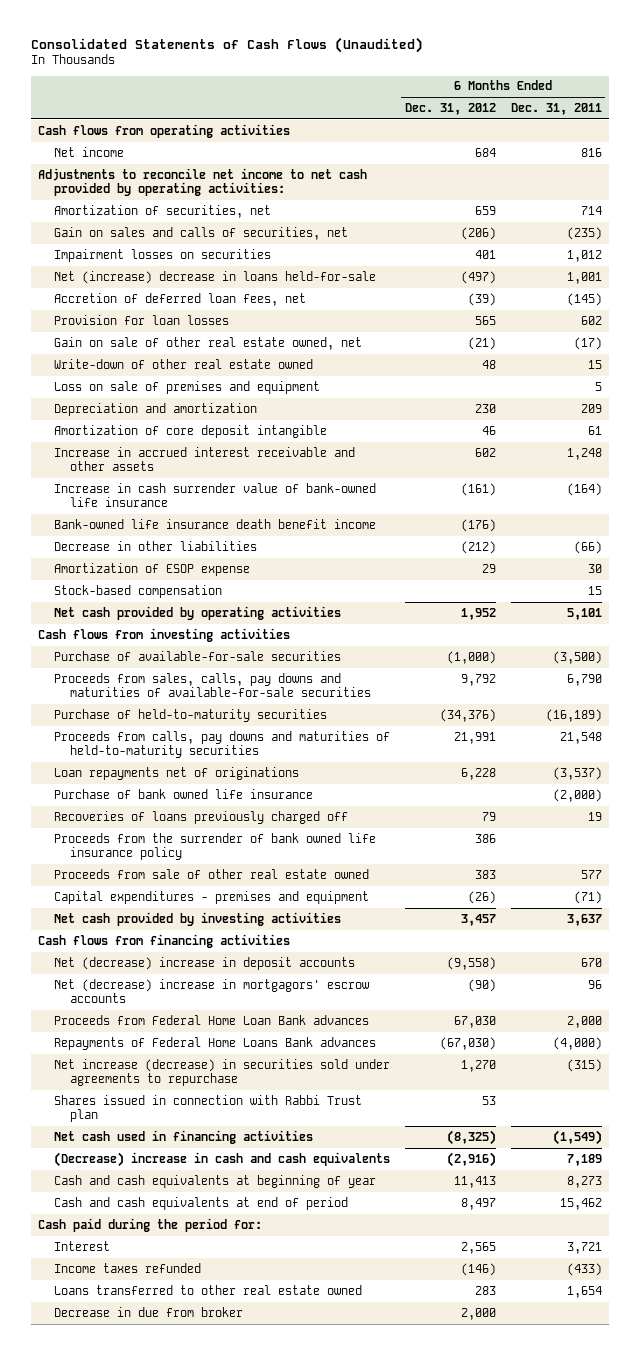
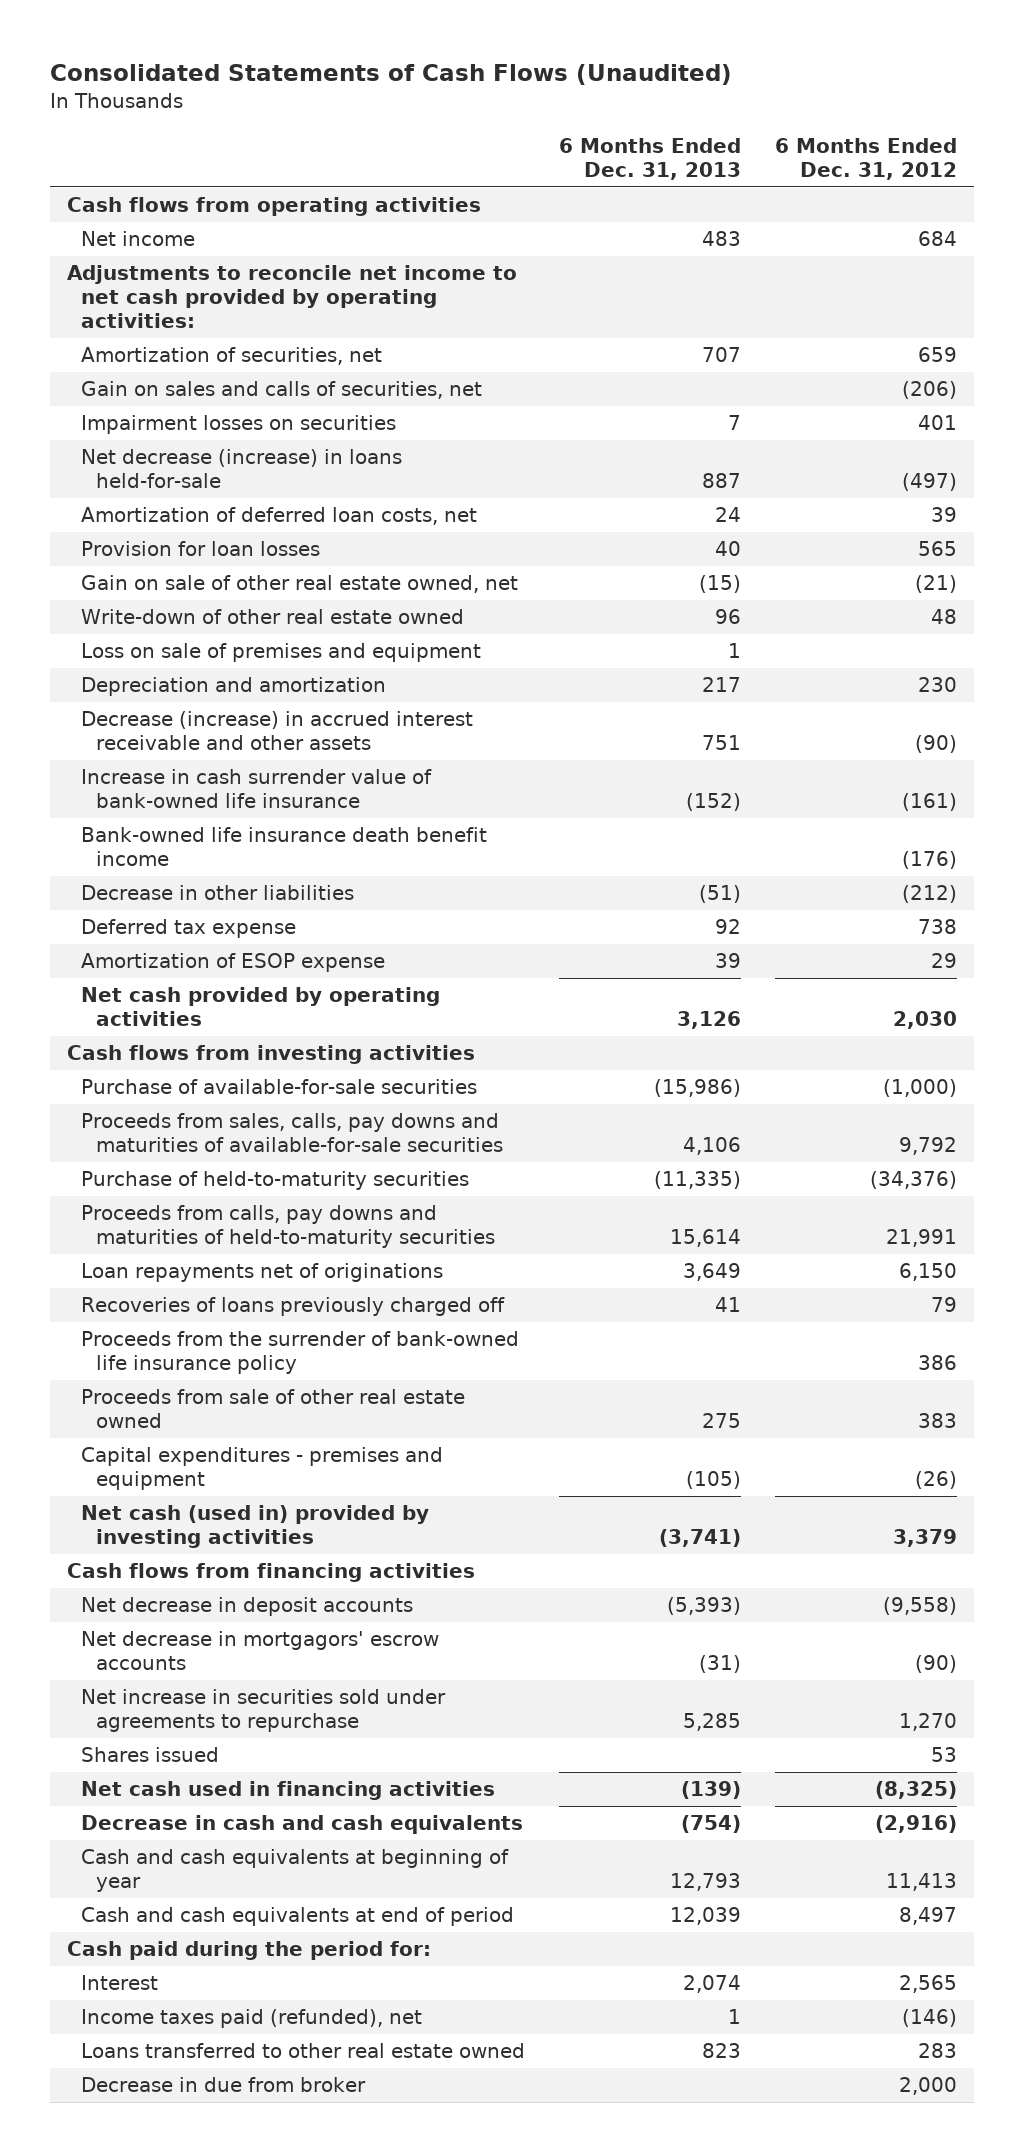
[510,103,602,116] Dec. 31, 2011 -> none
none -> [559,137,742,180] 6 Months Ended Dec. 31, 2013
[54,270,377,284] Net (increase) decrease in loans held-for-sale -> [81,449,403,489] Net decrease (increase) in loans held-for-sale
[54,292,307,306] Accretion of deferred loan fees, net -> [81,507,478,526] Amortization of deferred loan costs, net
[467,292,496,306] (39) -> [931,507,958,523] 39
[54,424,328,438] Amortization of core deposit intangible -> none
[54,446,356,472] Increase in accrued interest receivable and other assets -> [81,711,474,751] Decrease (increase) in accrued interest receivable and other assets
[474,447,496,457] 602 -> [915,735,958,754] (90)
none -> [81,919,297,939] Deferred tax expense
[54,584,223,598] Stock-based compensation -> none
[460,607,496,620] 1,952 -> [893,1011,958,1030] 2,030
[54,788,314,799] Purchase of bank owned life insurance -> none
[460,767,496,780] 6,228 -> [899,1263,958,1282] 6,150
[54,832,377,861] Proceeds from the surrender of bank owned life insurance policy -> [81,1331,520,1375] Proceeds from the surrender of bank-owned life insurance policy
[54,911,342,926] Net cash provided by investing activities -> [81,1505,430,1549] Net cash (used in) provided by investing activities
[460,913,496,926] 3,457 -> [893,1529,958,1548] 3,379
[54,1014,370,1025] Proceeds from Federal Home Loan Bank advances -> none
[54,1036,377,1050] Repayments of Federal Home Loans Bank advances -> none
[54,956,356,970] Net (decrease) increase in deposit accounts -> [81,1597,414,1617] Net decrease in deposit accounts
[54,978,370,1004] Net (decrease) increase in mortgagors' escrow accounts -> [81,1631,440,1671] Net decrease in mortgagors' escrow accounts
[54,1058,391,1087] Net increase (decrease) in securities sold under agreements to repurchase -> [81,1689,447,1733] Net increase in securities sold under agreements to repurchase
[54,1094,363,1123] Shares issued in connection with Rabbi Trust plan -> [81,1747,220,1763] Shares issued
[54,1151,391,1167] (Decrease) increase in cash and cash equivalents -> [81,1815,524,1835] Decrease in cash and cash equivalents
[54,1262,202,1273] Income taxes refunded -> [81,2009,423,2029] Income taxes paid (refunded), net

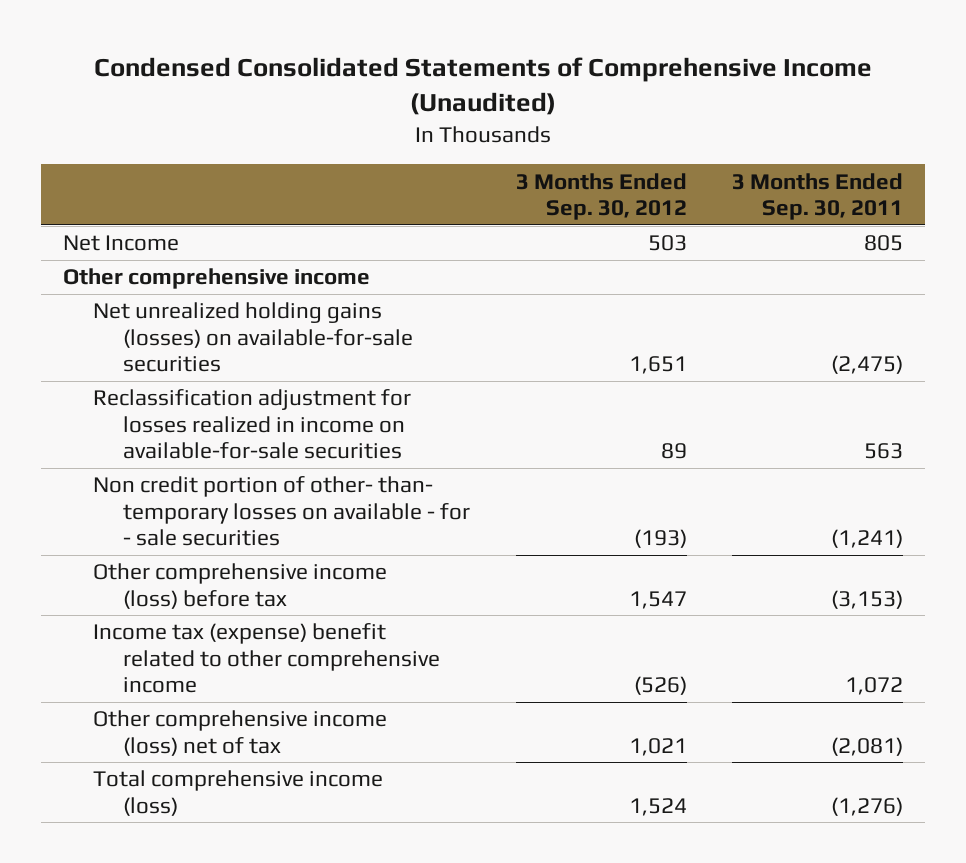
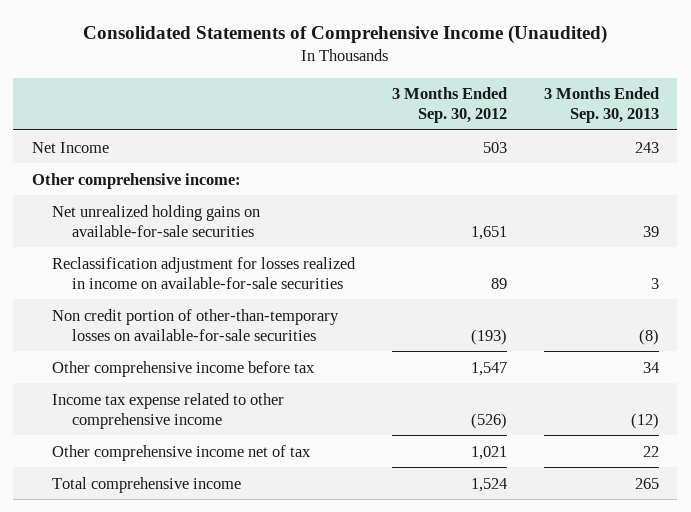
[94,56,873,115] Condensed Consolidated Statements of Comprehensive Income (Unaudited) -> [83,24,608,44] Consolidated Statements of Comprehensive Income (Unaudited)
[731,172,903,220] 3 Months Ended Sep. 30, 2011 -> none
none -> [544,87,660,124] 3 Months Ended Sep. 30, 2013
[63,268,371,290] Other comprehensive income -> [31,172,241,189] Other comprehensive income:
[93,302,414,373] Net unrealized holding gains (losses) on available-for-sale securities -> [52,204,261,237] Net unrealized holding gains on available-for-sale securities
[93,476,471,547] Non credit portion of other- than- temporary losses on available - for - sale securities -> [52,308,340,341] Non credit portion of other-than-temporary losses on available-for-sale securities
[93,563,388,609] Other comprehensive income (loss) before tax -> [52,360,316,377] Other comprehensive income before tax
[93,623,441,694] Income tax (expense) benefit related to other comprehensive income -> [52,392,285,429] Income tax expense related to other comprehensive income
[93,710,388,756] Other comprehensive income (loss) net of tax -> [52,444,312,461] Other comprehensive income net of tax
[93,770,384,816] Total comprehensive income (loss) -> [52,476,242,493] Total comprehensive income

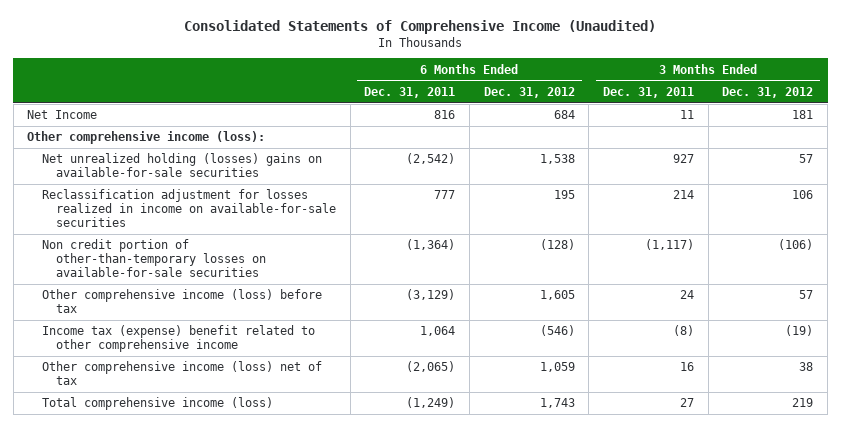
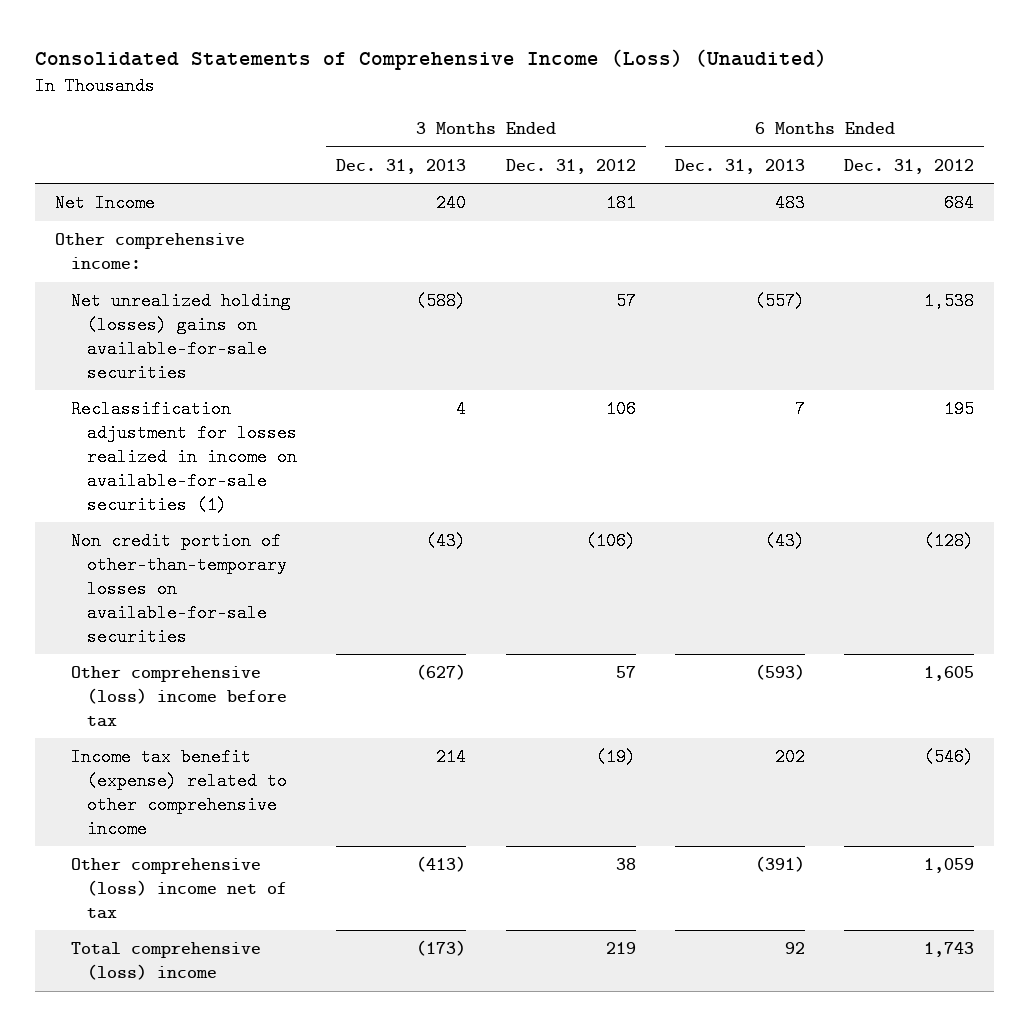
[184,19,657,34] Consolidated Statements of Comprehensive Income (Unaudited) -> [35,48,828,70] Consolidated Statements of Comprehensive Income (Loss) (Unaudited)
[364,86,456,98] Dec. 31, 2011 -> none
[602,86,694,98] Dec. 31, 2011 -> none
none -> [336,158,467,174] Dec. 31, 2013
none -> [675,158,806,174] Dec. 31, 2013
[27,131,266,145] Other comprehensive income (loss): -> [55,233,246,270] Other comprehensive income:
[41,189,336,228] Reclassification adjustment for losses realized in income on available-for-sale securities -> [70,400,297,514] Reclassification adjustment for losses realized in income on available-for-sale securities (1)
[41,289,322,314] Other comprehensive income (loss) before tax -> [70,666,287,727] Other comprehensive (loss) income before tax
[41,325,315,353] Income tax (expense) benefit related to other comprehensive income -> [70,748,287,838] Income tax benefit (expense) related to other comprehensive income
[41,361,322,386] Other comprehensive income (loss) net of tax -> [70,858,287,919] Other comprehensive (loss) income net of tax
[41,397,273,411] Total comprehensive income (loss) -> [70,942,261,981] Total comprehensive (loss) income

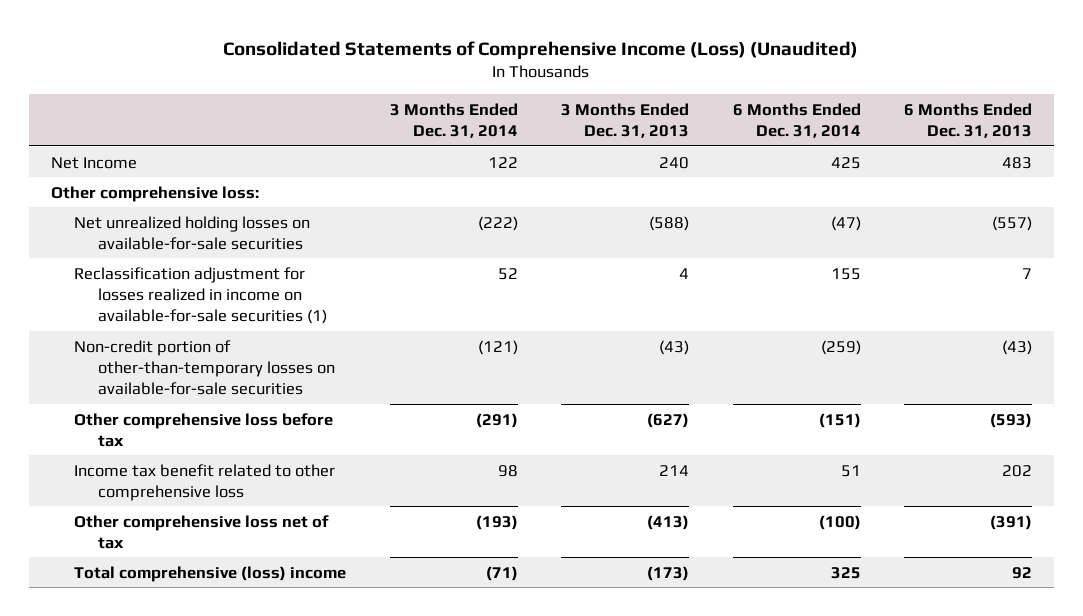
[505,158,636,174] Dec. 31, 2012 -> none
[844,158,975,174] Dec. 31, 2012 -> none
none -> [389,102,518,138] 3 Months Ended Dec. 31, 2014
none -> [732,102,861,138] 6 Months Ended Dec. 31, 2014
[55,233,246,270] Other comprehensive income: -> [50,185,259,202] Other comprehensive loss:
[70,292,291,382] Net unrealized holding (losses) gains on available-for-sale securities -> [74,215,311,250] Net unrealized holding losses on available-for-sale securities
[70,532,287,646] Non credit portion of other-than-temporary losses on available-for-sale securities -> [74,339,336,395] Non-credit portion of other-than-temporary losses on available-for-sale securities
[70,666,287,727] Other comprehensive (loss) income before tax -> [74,412,334,447] Other comprehensive loss before tax
[70,748,287,838] Income tax benefit (expense) related to other comprehensive income -> [74,463,336,501] Income tax benefit related to other comprehensive loss
[70,858,287,919] Other comprehensive (loss) income net of tax -> [74,514,330,549] Other comprehensive loss net of tax

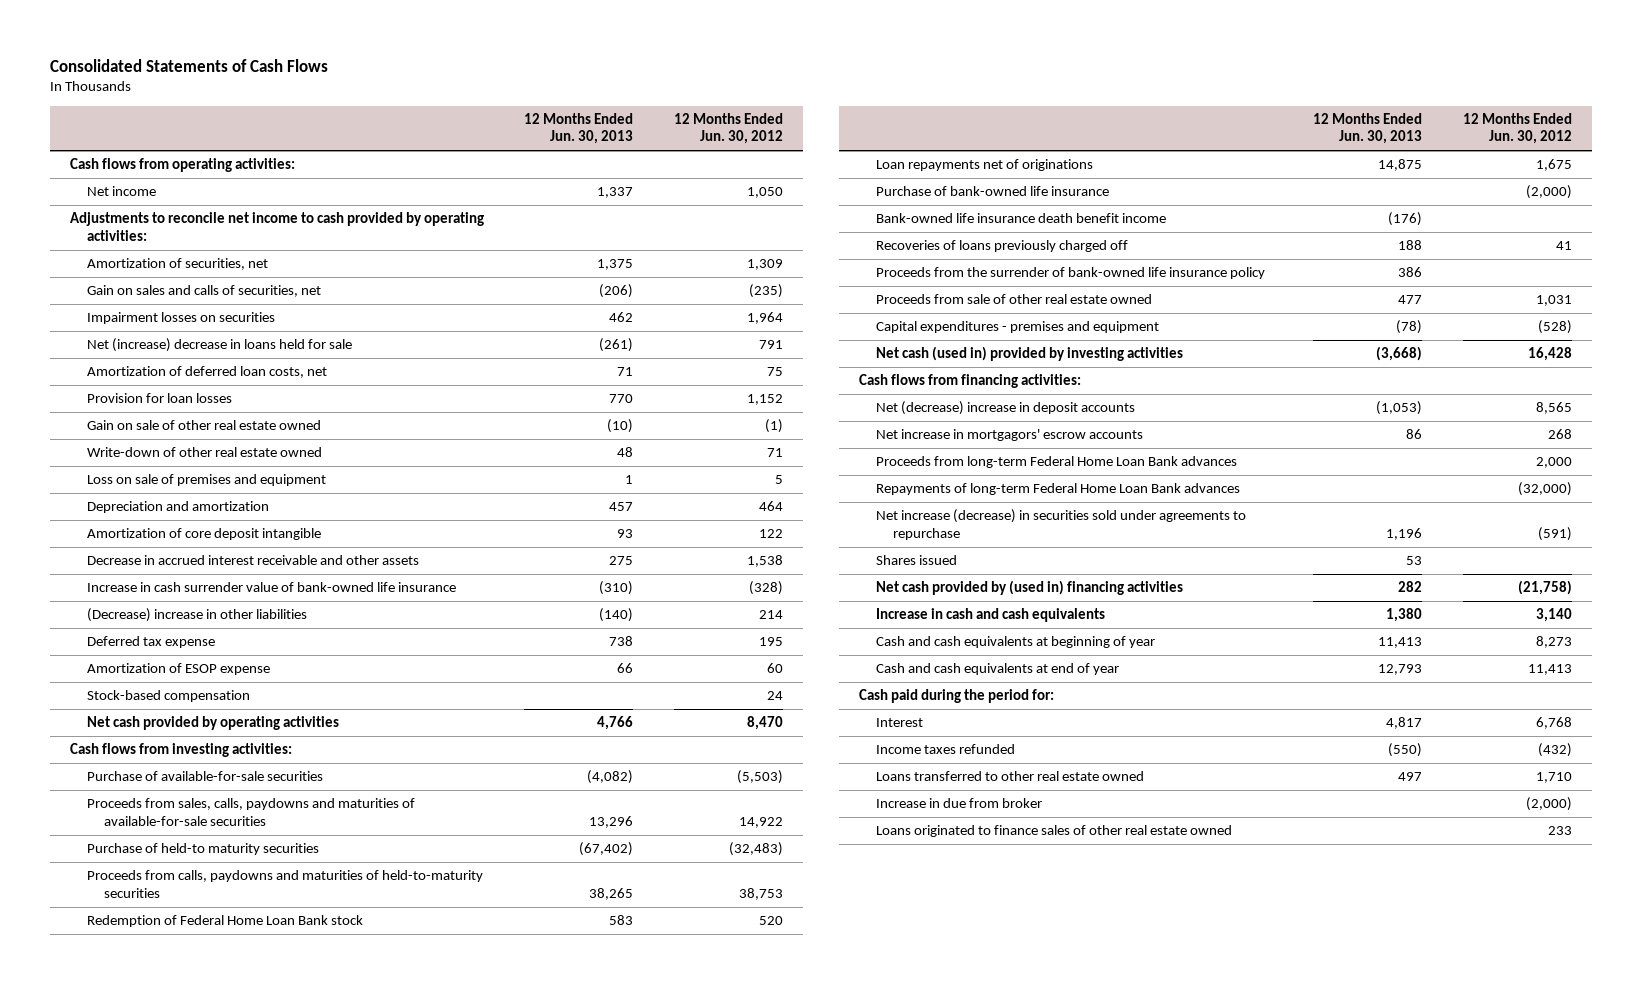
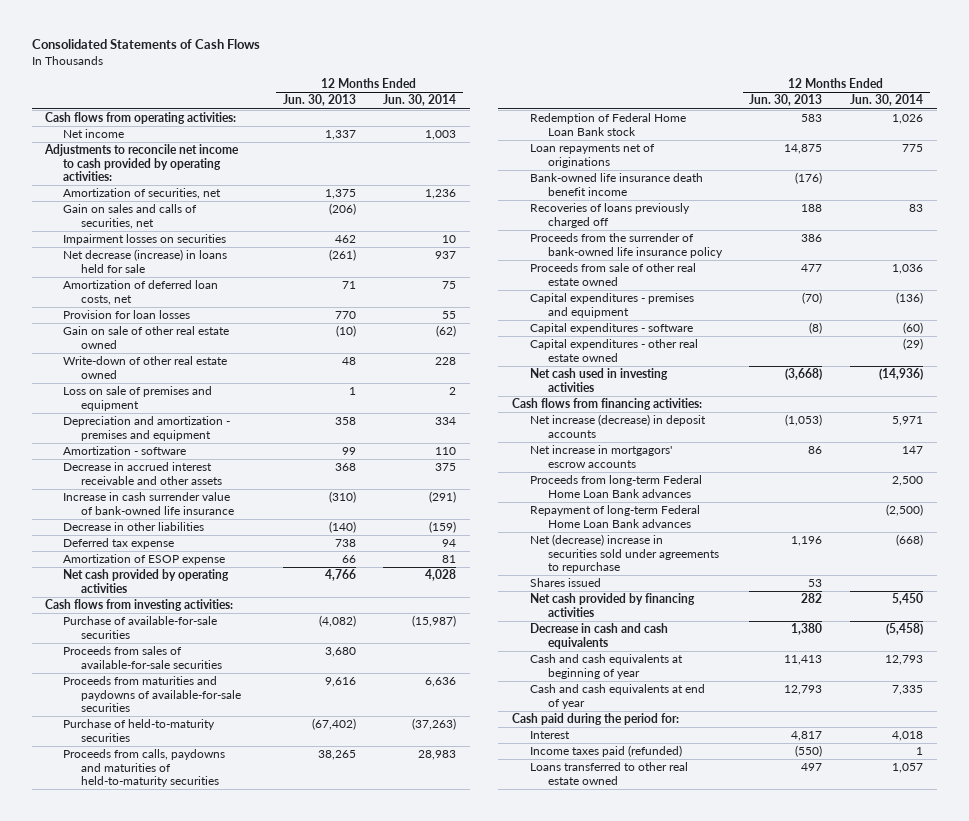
[673,113,783,145] 12 Months Ended Jun. 30, 2012 -> none
none -> [383,94,457,107] Jun. 30, 2014
[87,338,353,353] Net (increase) decrease in loans held for sale -> [63,249,228,273] Net decrease (increase) in loans held for sale
[87,528,322,541] Amortization of core deposit intangible -> none
[87,501,270,514] Depreciation and amortization -> [63,416,231,441] Depreciation and amortization - premises and equipment
[609,502,634,512] 457 -> [334,417,356,426] 358
none -> [63,446,187,456] Amortization - software
[609,556,634,566] 275 -> [334,463,356,472] 368
[87,608,308,623] (Decrease) increase in other liabilities -> [63,522,205,532] Decrease in other liabilities
[87,690,251,703] Stock-based compensation -> none
[87,798,416,826] Proceeds from sales, calls, paydowns and maturities of available-for-sale securities -> [63,646,222,669] Proceeds from sales of available-for-sale securities
[589,815,634,828] 13,296 -> [324,647,356,658] 3,680
none -> [63,676,241,713] Proceeds from maturities and paydowns of available-for-sale securities
[87,843,320,856] Purchase of held-to maturity securities -> [63,719,216,742] Purchase of held-to-maturity securities
[876,186,1110,197] Purchase of bank-owned life insurance -> none
[1396,320,1423,335] (78) -> [802,292,823,305] (70)
none -> [530,323,694,335] Capital expenditures - software
none -> [530,339,699,362] Capital expenditures - other real estate owned
[876,346,1184,362] Net cash (used in) provided by investing activities -> [530,368,669,392] Net cash used in investing activities
[876,401,1136,416] Net (decrease) increase in deposit accounts -> [530,414,707,438] Net increase (decrease) in deposit accounts
[876,483,1241,496] Repayments of long-term Federal Home Loan Bank advances -> [530,505,701,528] Repayment of long-term Federal Home Loan Bank advances
[876,509,1247,540] Net increase (decrease) in securities sold under agreements to repurchase -> [530,534,719,574] Net (decrease) increase in securities sold under agreements to repurchase
[876,580,1184,596] Net cash provided by (used in) financing activities -> [530,593,696,617] Net cash provided by financing activities
[876,608,1106,623] Increase in cash and cash equivalents -> [530,623,669,649] Decrease in cash and cash equivalents
[876,744,1016,755] Income taxes refunded -> [530,745,683,758] Income taxes paid (refunded)
[876,798,1043,809] Increase in due from broker -> none
[876,825,1233,838] Loans originated to finance sales of other real estate owned -> none

